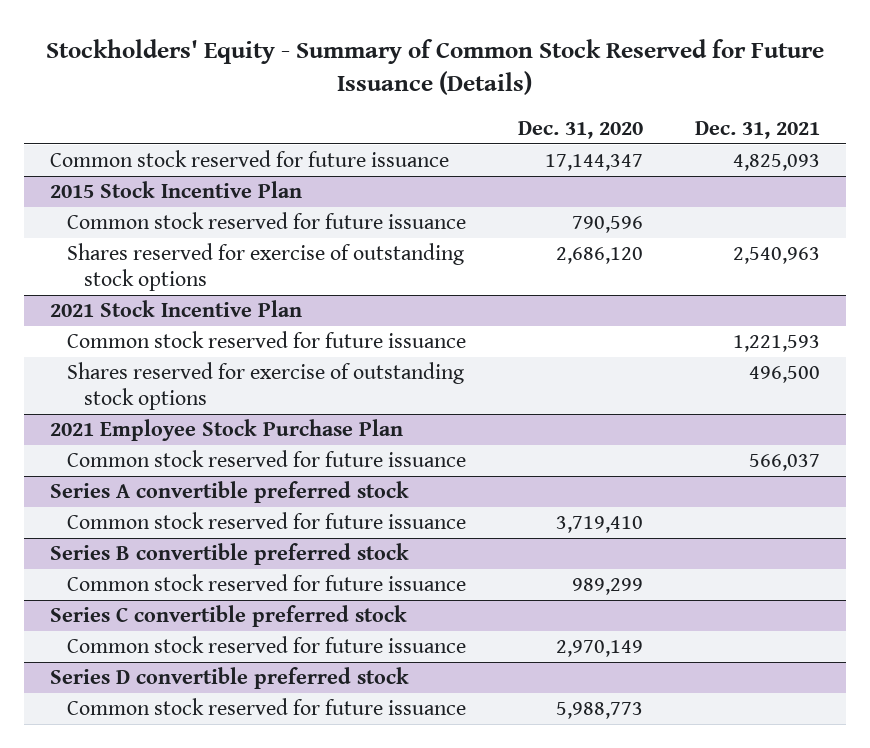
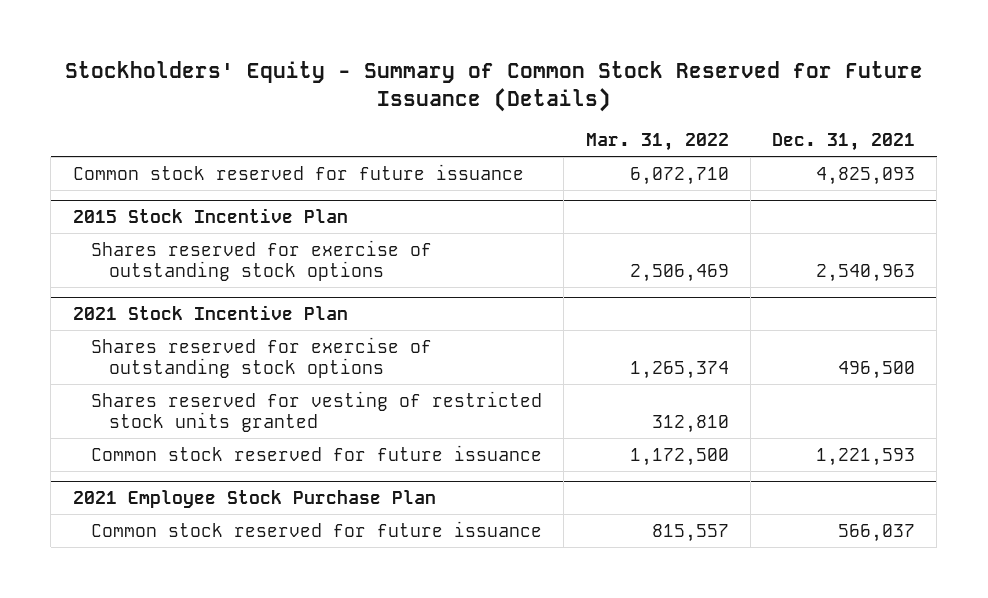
[518,120,644,139] Dec. 31, 2020 -> none
none -> [585,133,729,152] Mar. 31, 2022
[67,212,467,230] Common stock reserved for future issuance -> none
none -> [90,390,542,432] Shares reserved for vesting of restricted stock units granted
[67,331,467,349] Common stock reserved for future issuance -> [90,444,542,461] Common stock reserved for future issuance
[50,481,410,504] Series A convertible preferred stock -> none
[67,512,467,530] Common stock reserved for future issuance -> none
[50,543,410,566] Series B convertible preferred stock -> none
[67,574,467,592] Common stock reserved for future issuance -> none
[50,605,408,628] Series C convertible preferred stock -> none
[67,636,467,654] Common stock reserved for future issuance -> none
[50,667,410,690] Series D convertible preferred stock -> none
[67,698,467,716] Common stock reserved for future issuance -> none

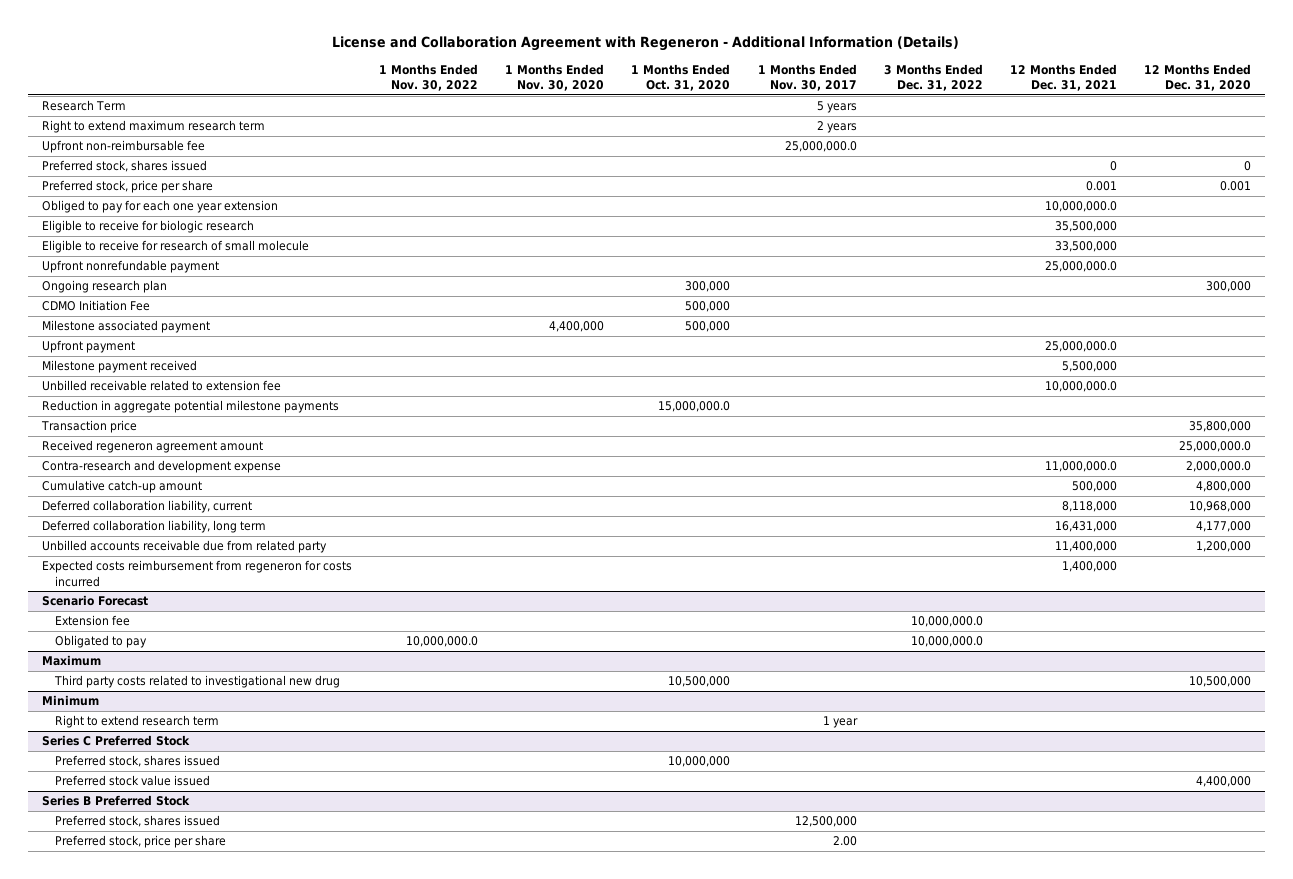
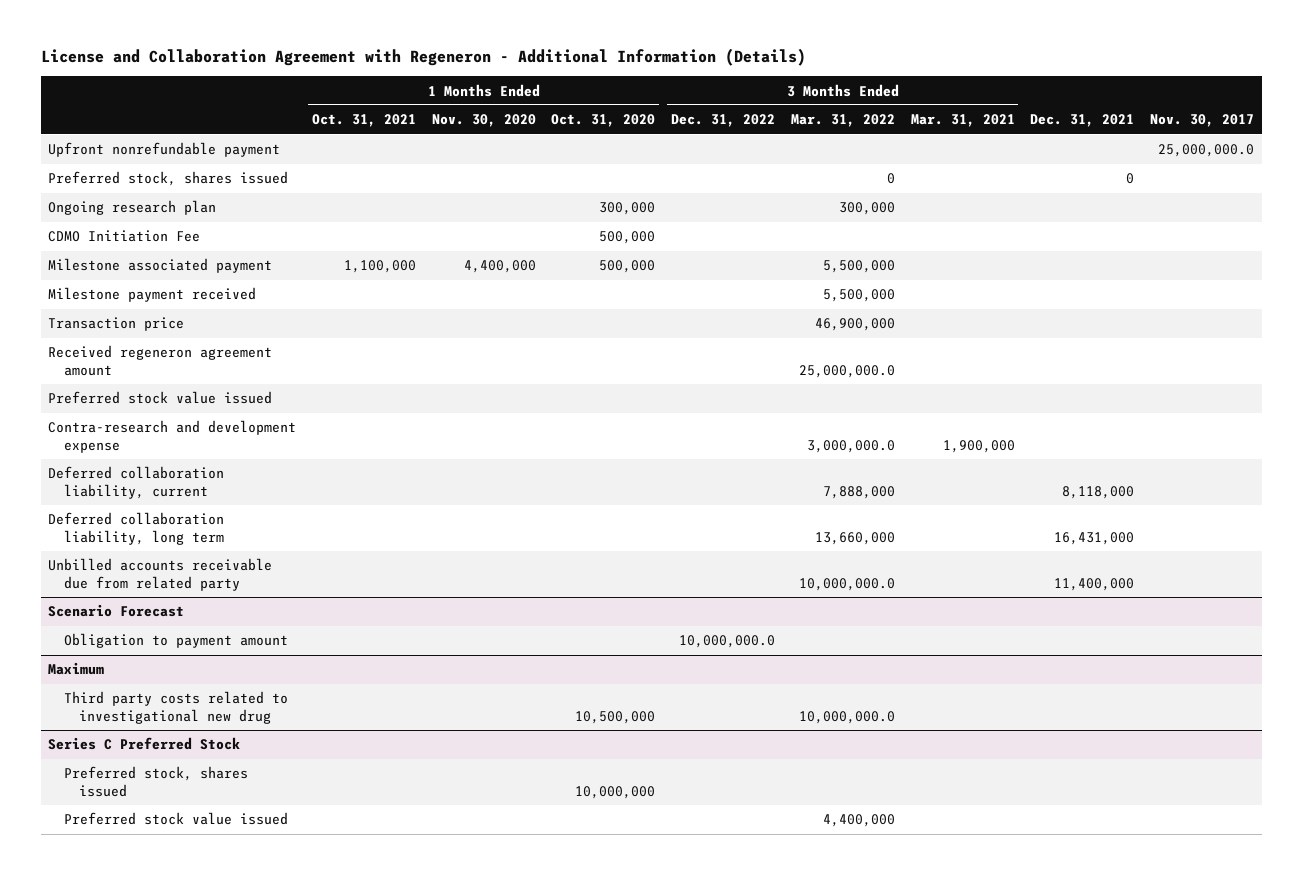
[379,64,479,92] 1 Months Ended Nov. 30, 2022 -> none
[757,64,857,92] 1 Months Ended Nov. 30, 2017 -> none
[1009,64,1117,92] 12 Months Ended Dec. 31, 2021 -> none
[1144,64,1252,92] 12 Months Ended Dec. 31, 2020 -> none
none -> [312,114,417,128] Oct. 31, 2021
none -> [790,114,895,128] Mar. 31, 2022
none -> [910,114,1015,128] Mar. 31, 2021
none -> [1030,114,1135,128] Dec. 31, 2021
none -> [1149,114,1254,128] Nov. 30, 2017
[41,100,126,112] Research Term -> none
[41,120,265,134] Right to extend maximum research term -> none
[41,140,205,154] Upfront non-reimbursable fee -> none
[41,180,213,194] Preferred stock, price per share -> none
[41,200,278,214] Obliged to pay for each one year extension -> none
[41,220,254,234] Eligible to receive for biologic research -> none
[41,240,309,254] Eligible to receive for research of small molecule -> none
[41,160,207,173] Preferred stock, shares issued -> [48,171,289,187] Preferred stock, shares issued
[41,340,135,354] Upfront payment -> none
[41,380,281,392] Unbilled receivable related to extension fee -> none
[41,400,339,414] Reduction in aggregate potential milestone payments -> none
none -> [48,391,273,405] Preferred stock value issued
[41,480,202,494] Cumulative catch-up amount -> none
[41,560,352,587] Expected costs reimbursement from regeneron for costs incurred -> none
[54,615,130,627] Extension fee -> none
[54,635,147,649] Obligated to pay -> [63,633,288,649] Obligation to payment amount
[41,695,99,707] Minimum -> none
[54,715,219,729] Right to extend research term -> none
[41,795,190,807] Series B Preferred Stock -> none
[54,815,220,828] Preferred stock, shares issued -> none
[54,835,226,849] Preferred stock, price per share -> none

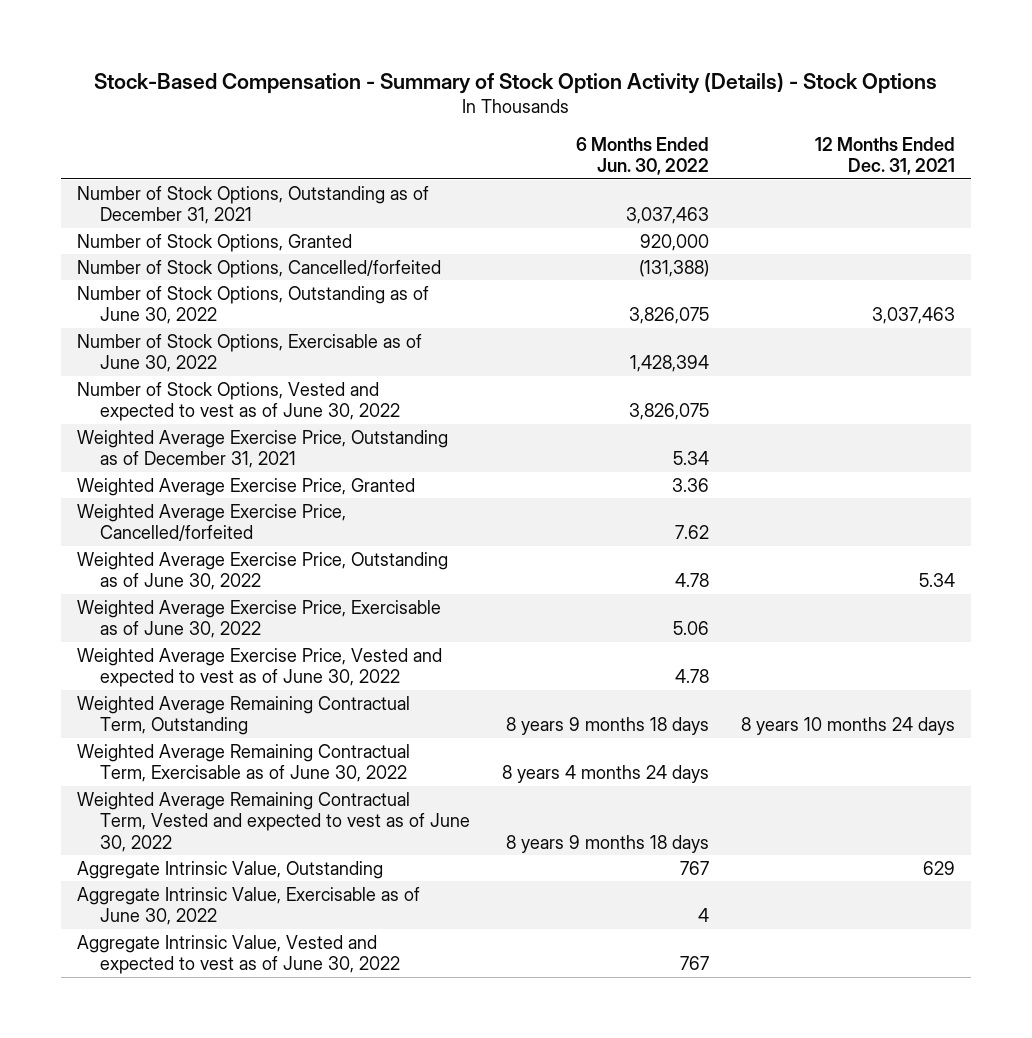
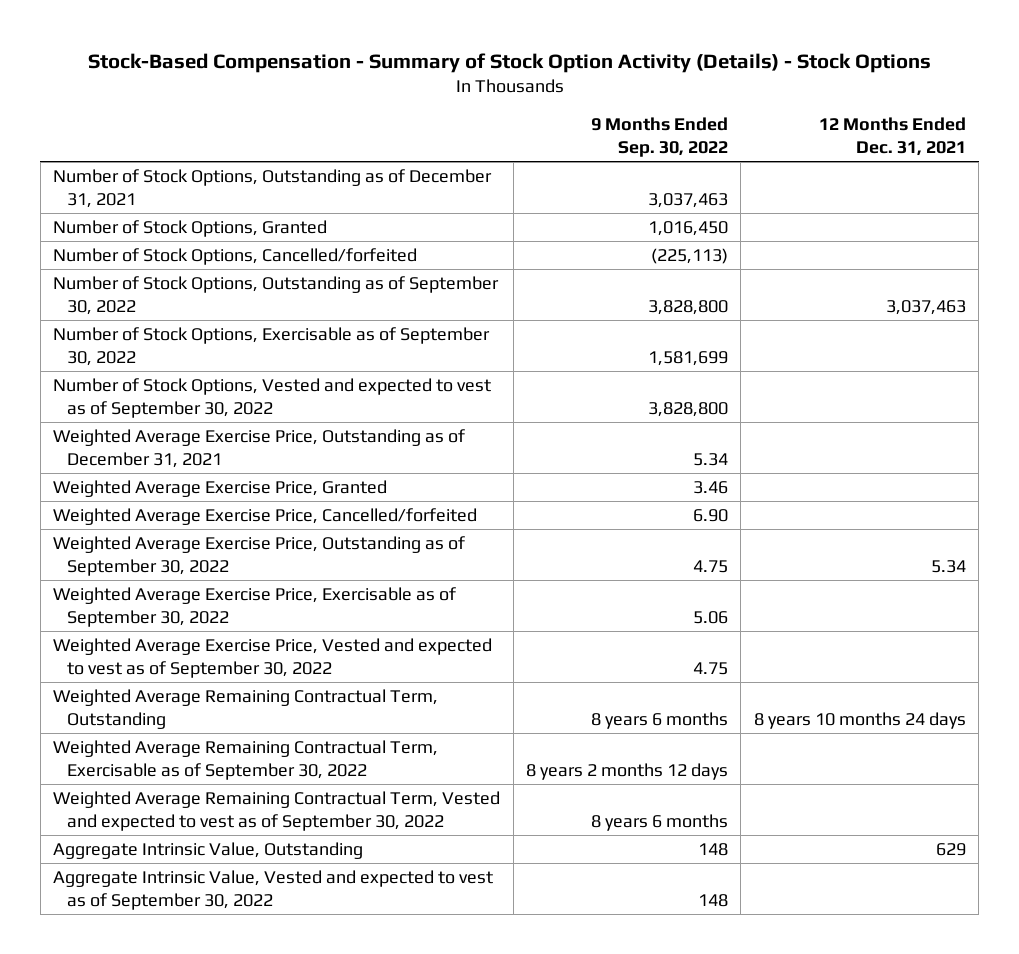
[576,136,710,176] 6 Months Ended Jun. 30, 2022 -> none
none -> [591,116,729,157] 9 Months Ended Sep. 30, 2022
[76,285,429,325] Number of Stock Options, Outstanding as of June 30, 2022 -> [53,275,500,315] Number of Stock Options, Outstanding as of September 30, 2022
[76,333,422,373] Number of Stock Options, Exercisable as of June 30, 2022 -> [53,326,491,366] Number of Stock Options, Exercisable as of September 30, 2022
[76,381,401,422] Number of Stock Options, Vested and expected to vest as of June 30, 2022 -> [53,377,492,418] Number of Stock Options, Vested and expected to vest as of September 30, 2022
[76,551,448,591] Weighted Average Exercise Price, Outstanding as of June 30, 2022 -> [53,535,466,576] Weighted Average Exercise Price, Outstanding as of September 30, 2022
[76,599,441,639] Weighted Average Exercise Price, Exercisable as of June 30, 2022 -> [53,586,457,627] Weighted Average Exercise Price, Exercisable as of September 30, 2022
[76,647,442,688] Weighted Average Exercise Price, Vested and expected to vest as of June 30, 2022 -> [53,637,493,678] Weighted Average Exercise Price, Vested and expected to vest as of September 30, 2022
[76,743,410,783] Weighted Average Remaining Contractual Term, Exercisable as of June 30, 2022 -> [53,739,439,780] Weighted Average Remaining Contractual Term, Exercisable as of September 30, 2022
[76,791,471,853] Weighted Average Remaining Contractual Term, Vested and expected to vest as of June 30, 2022 -> [53,790,501,831] Weighted Average Remaining Contractual Term, Vested and expected to vest as of September 30, 2022
[76,886,420,926] Aggregate Intrinsic Value, Exercisable as of June 30, 2022 -> none
[76,934,401,975] Aggregate Intrinsic Value, Vested and expected to vest as of June 30, 2022 -> [53,869,494,910] Aggregate Intrinsic Value, Vested and expected to vest as of September 30, 2022

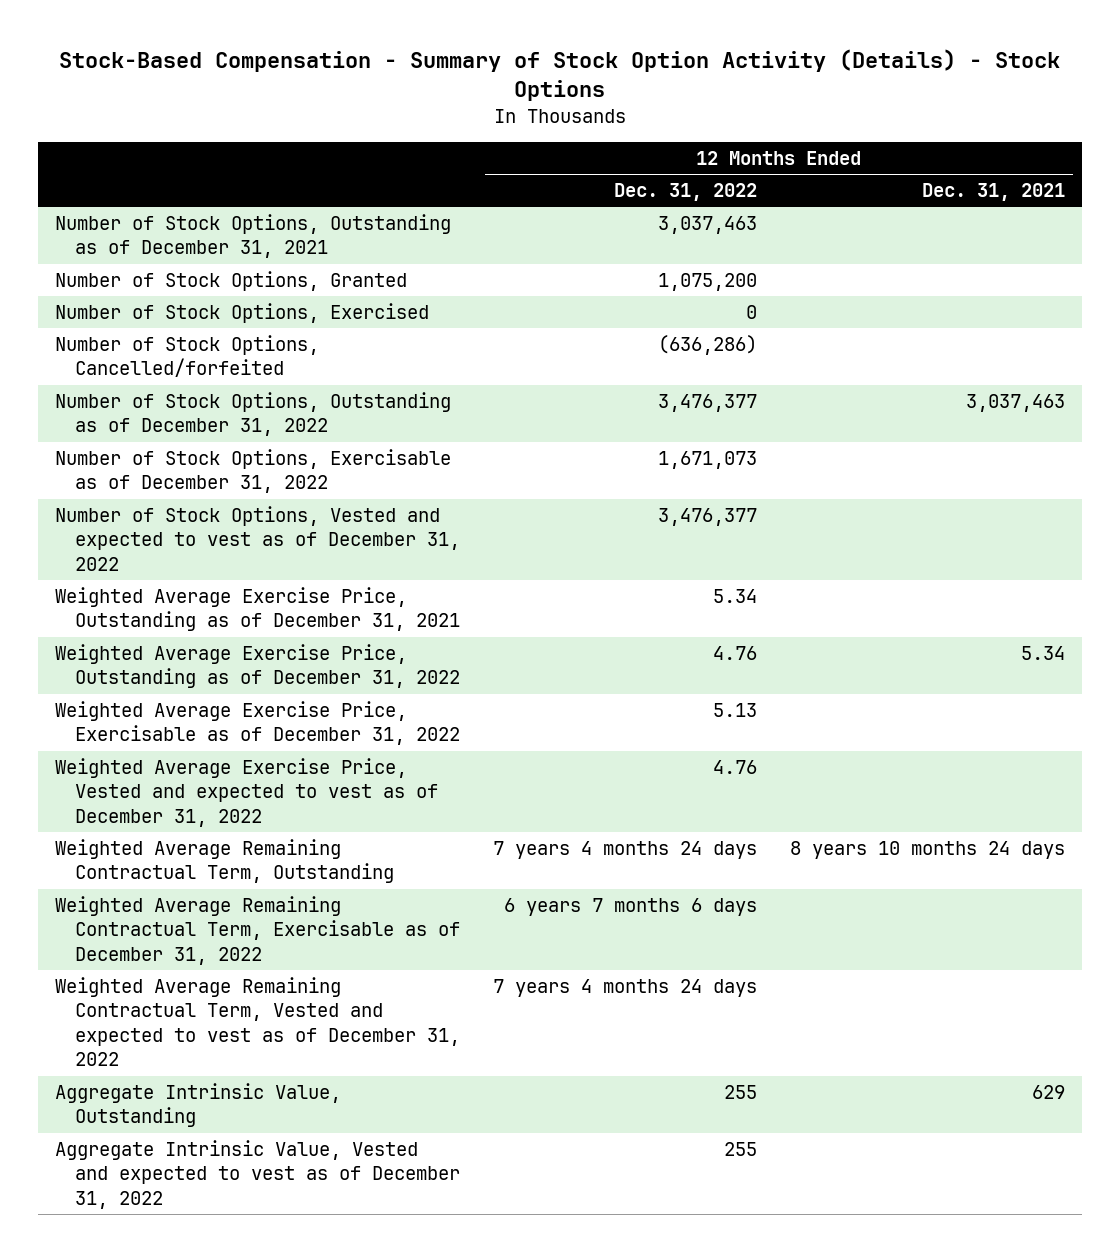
[591,116,729,157] 9 Months Ended Sep. 30, 2022 -> none
none -> [613,183,757,202] Dec. 31, 2022
none -> [55,302,430,323] Number of Stock Options, Exercised
[53,275,500,315] Number of Stock Options, Outstanding as of September 30, 2022 -> [55,391,452,437] Number of Stock Options, Outstanding as of December 31, 2022
[53,326,491,366] Number of Stock Options, Exercisable as of September 30, 2022 -> [55,448,452,494] Number of Stock Options, Exercisable as of December 31, 2022
[53,377,492,418] Number of Stock Options, Vested and expected to vest as of September 30, 2022 -> [55,505,460,571] Number of Stock Options, Vested and expected to vest as of December 31, 2022
[53,479,388,497] Weighted Average Exercise Price, Granted -> none
[53,507,478,525] Weighted Average Exercise Price, Cancelled/forfeited -> none
[53,535,466,576] Weighted Average Exercise Price, Outstanding as of September 30, 2022 -> [55,643,460,689] Weighted Average Exercise Price, Outstanding as of December 31, 2022
[53,586,457,627] Weighted Average Exercise Price, Exercisable as of September 30, 2022 -> [55,700,460,746] Weighted Average Exercise Price, Exercisable as of December 31, 2022
[53,637,493,678] Weighted Average Exercise Price, Vested and expected to vest as of September 30, 2022 -> [55,757,438,827] Weighted Average Exercise Price, Vested and expected to vest as of December 31, 2022
[53,739,439,780] Weighted Average Remaining Contractual Term, Exercisable as of September 30, 2022 -> [55,895,460,965] Weighted Average Remaining Contractual Term, Exercisable as of December 31, 2022
[53,790,501,831] Weighted Average Remaining Contractual Term, Vested and expected to vest as of September 30, 2022 -> [55,976,460,1067] Weighted Average Remaining Contractual Term, Vested and expected to vest as of December 31, 2022
[53,869,494,910] Aggregate Intrinsic Value, Vested and expected to vest as of September 30, 2022 -> [55,1139,460,1209] Aggregate Intrinsic Value, Vested and expected to vest as of December 31, 2022

